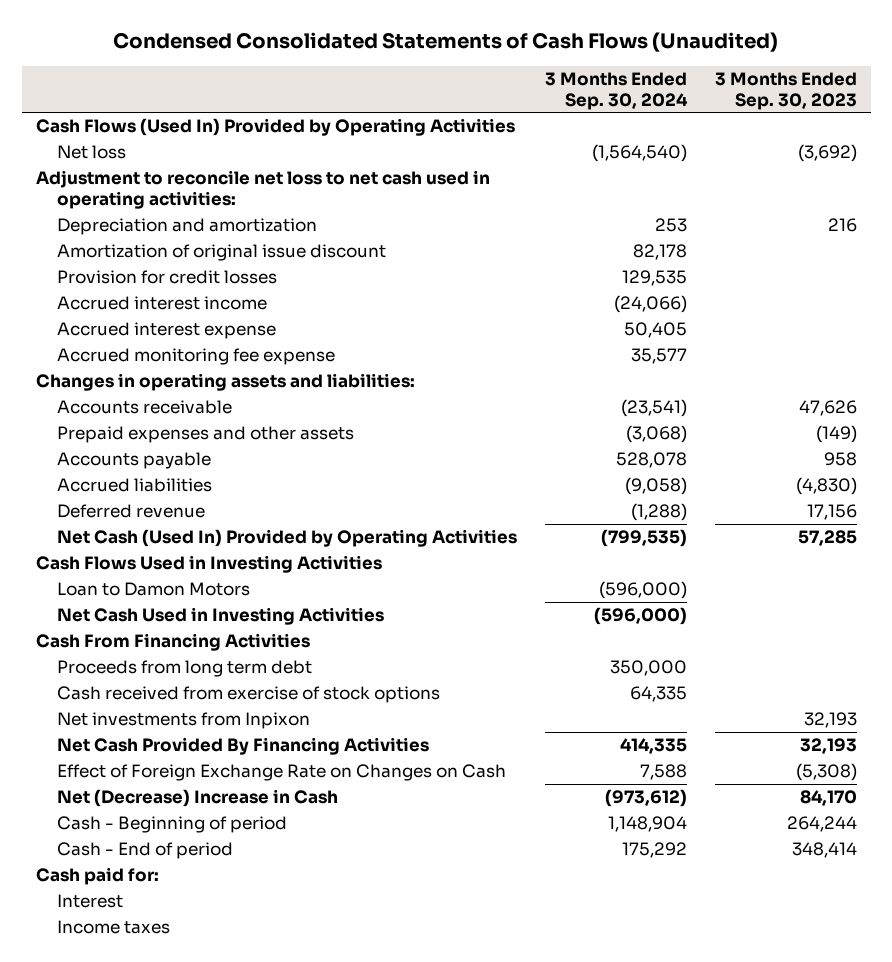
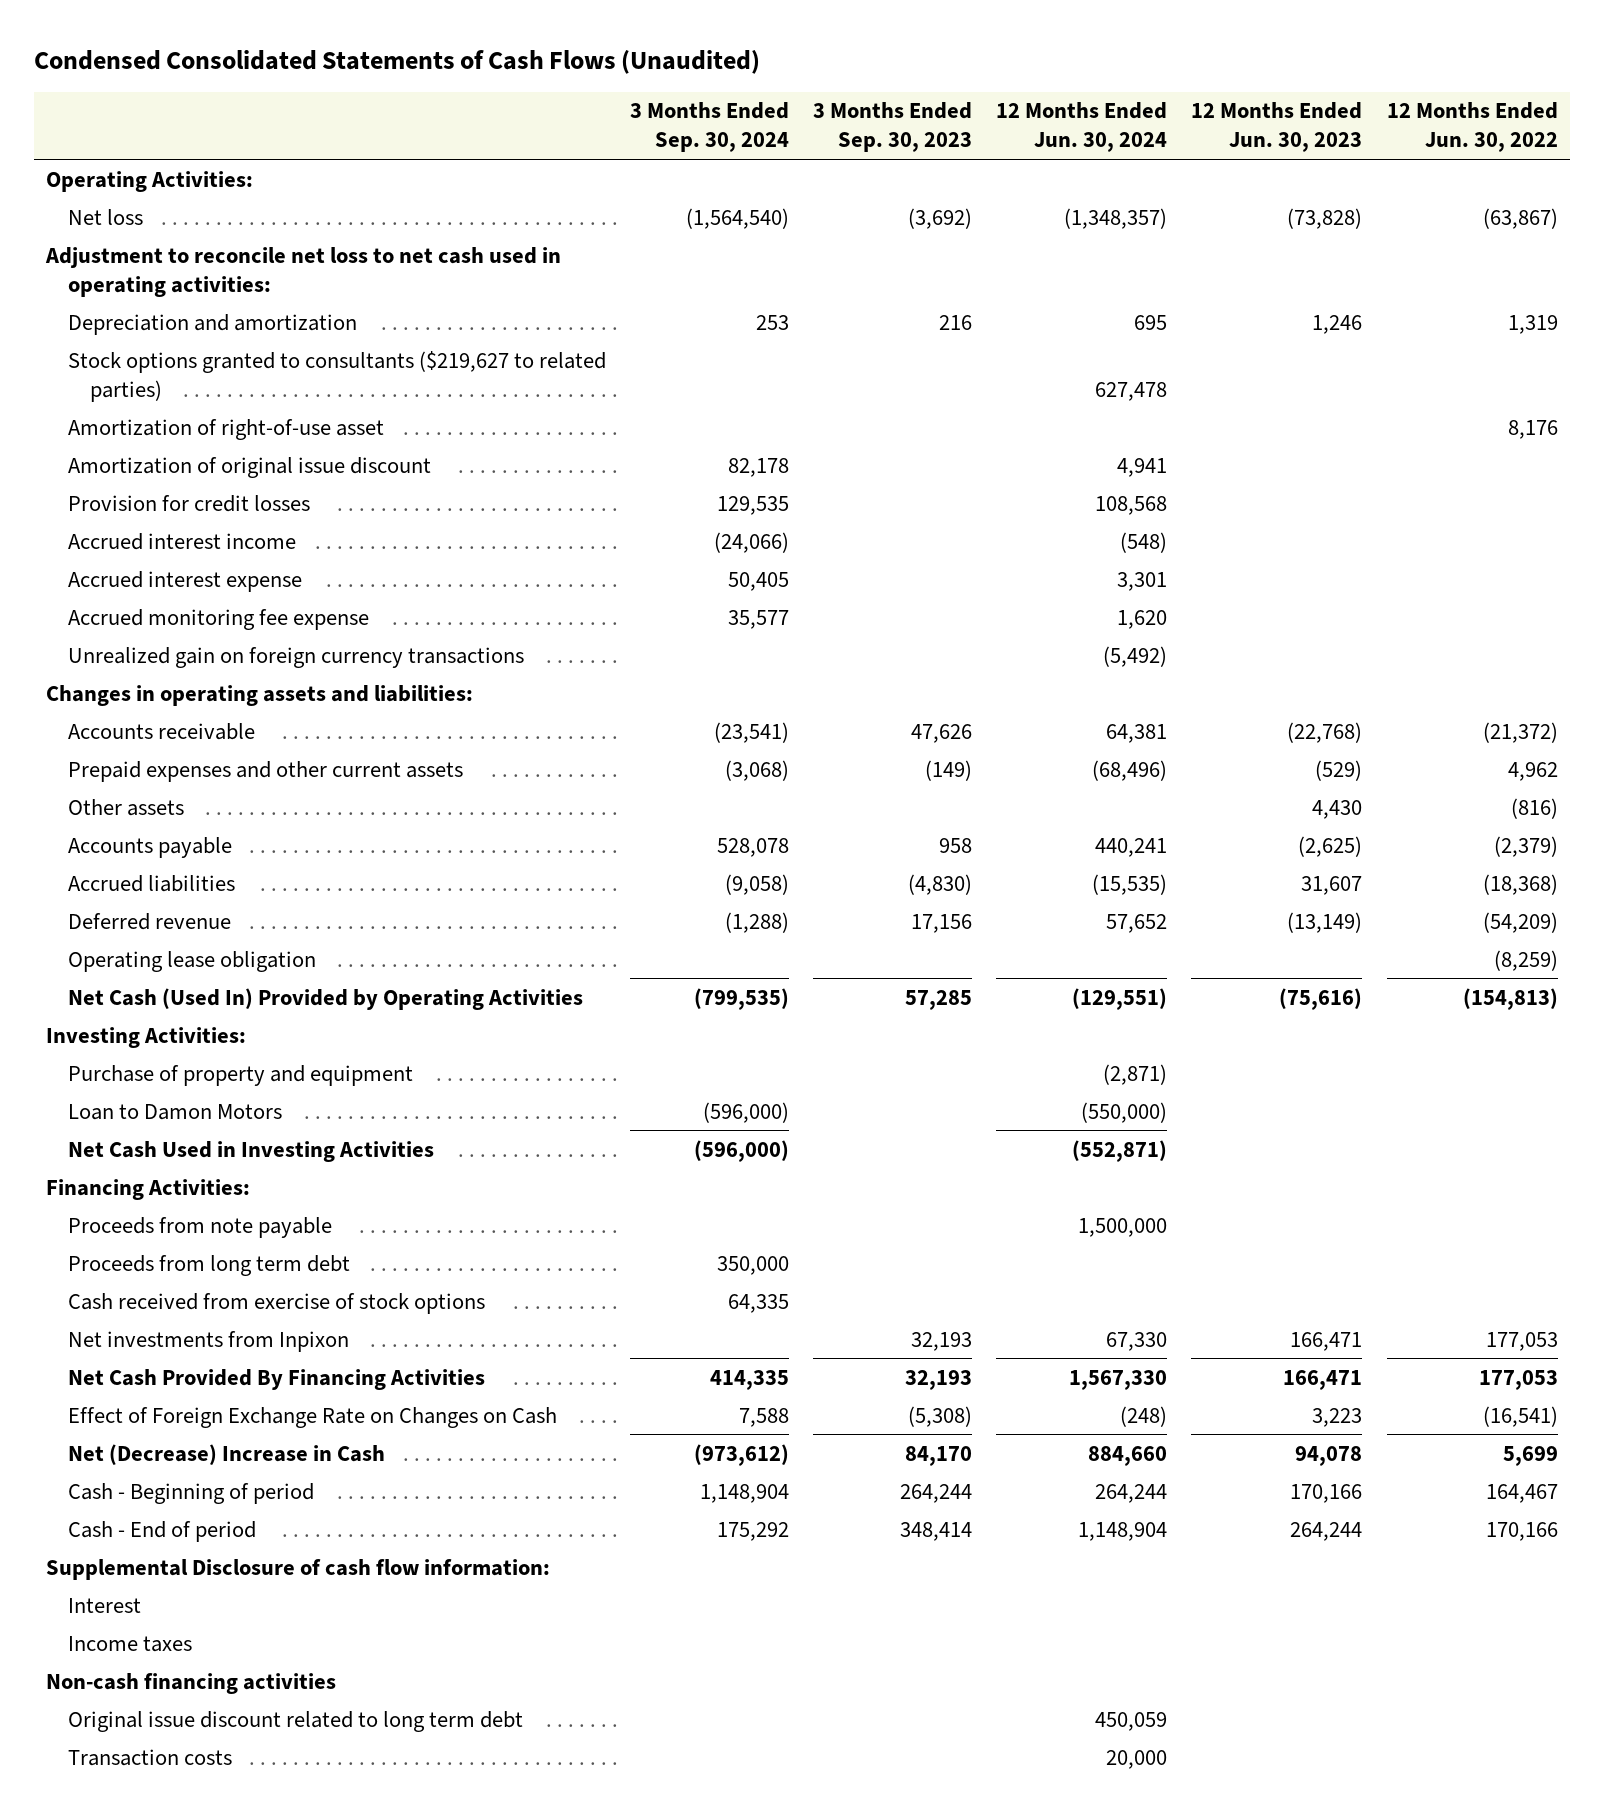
none -> [996,102,1168,153] 12 Months Ended Jun. 30, 2024
none -> [1191,102,1363,153] 12 Months Ended Jun. 30, 2023
none -> [1386,102,1558,153] 12 Months Ended Jun. 30, 2022
[35,118,515,137] Cash Flows (Used In) Provided by Operating Activities -> [46,170,254,192] Operating Activities:
none -> [67,350,606,402] Stock options granted to consultants ($219,627 to related parties)
none -> [67,418,384,440] Amortization of right-of-use asset
none -> [67,646,524,668] Unrealized gain on foreign currency transactions
[57,426,355,444] Prepaid expenses and other assets -> [67,760,463,782] Prepaid expenses and other current assets
none -> [67,798,184,816] Other assets
none -> [67,950,316,972] Operating lease obligation
[35,555,382,574] Cash Flows Used in Investing Activities -> [46,1026,247,1048] Investing Activities:
none -> [67,1064,413,1086] Purchase of property and equipment
[35,633,310,652] Cash From Financing Activities -> [46,1178,251,1200] Financing Activities:
none -> [67,1216,332,1238] Proceeds from note payable
[35,867,159,886] Cash paid for: -> none
none -> [46,1558,551,1580] Supplemental Disclosure of cash flow information:
none -> [46,1672,337,1694] Non-cash financing activities
none -> [67,1710,523,1732] Original issue discount related to long term debt
none -> [67,1748,232,1766] Transaction costs

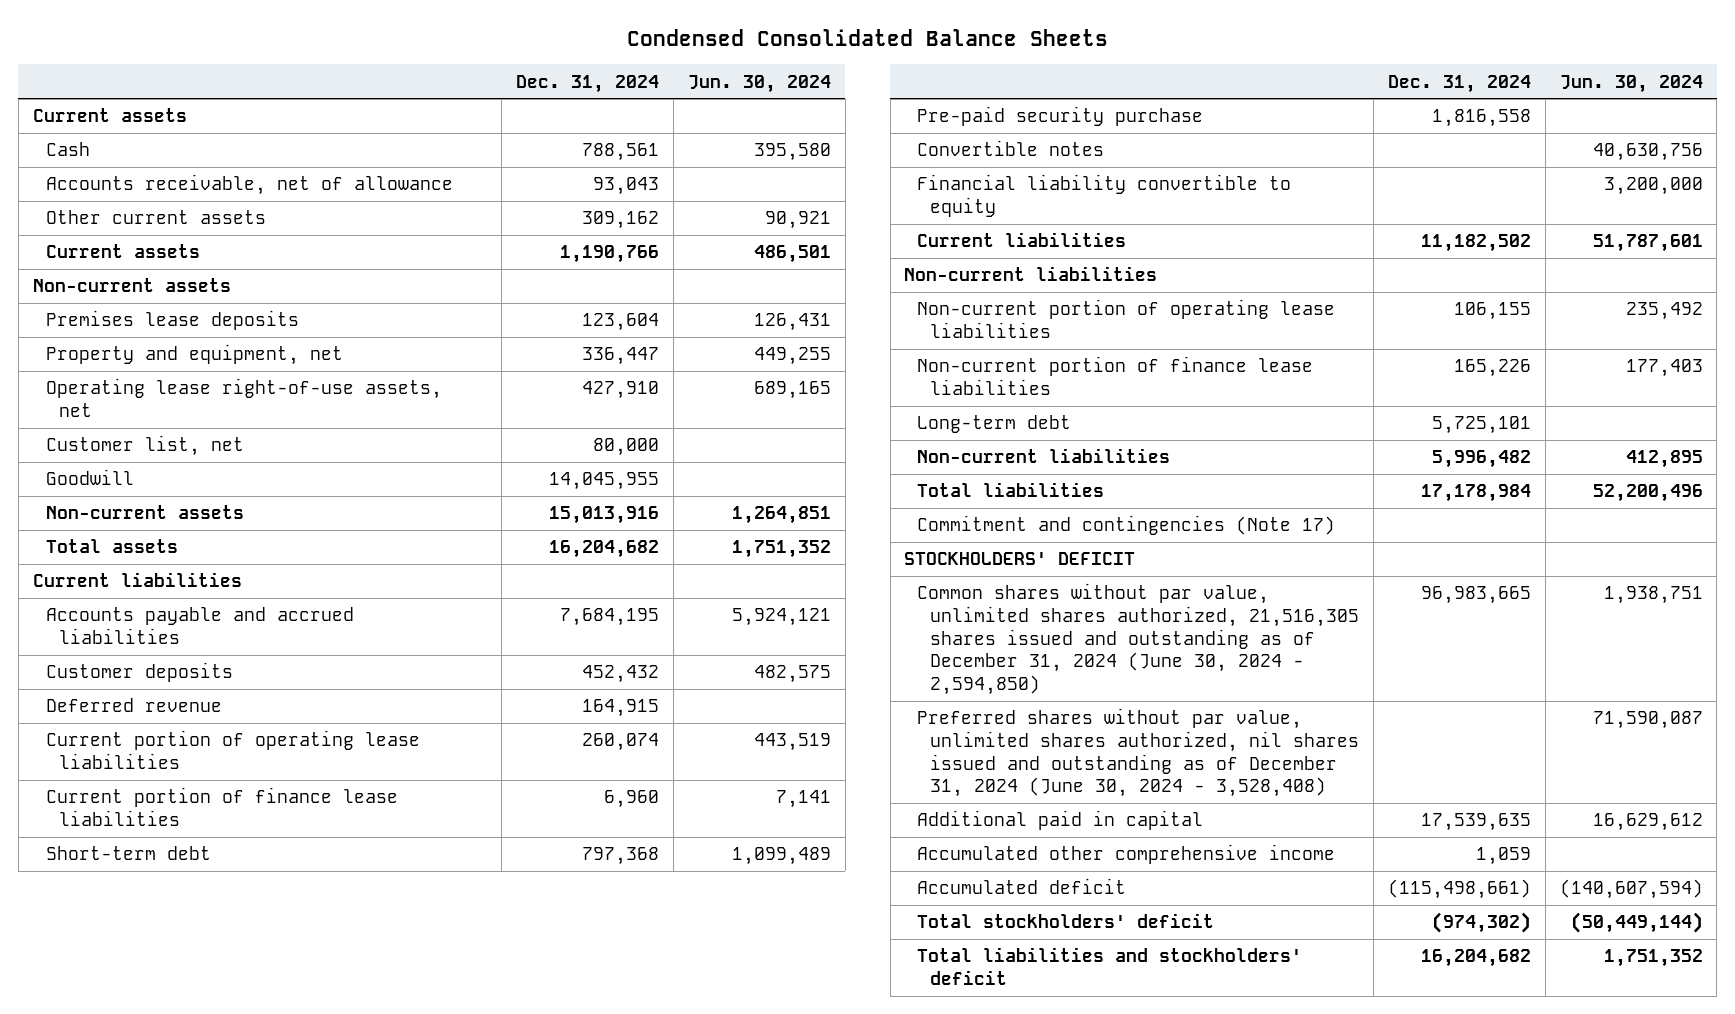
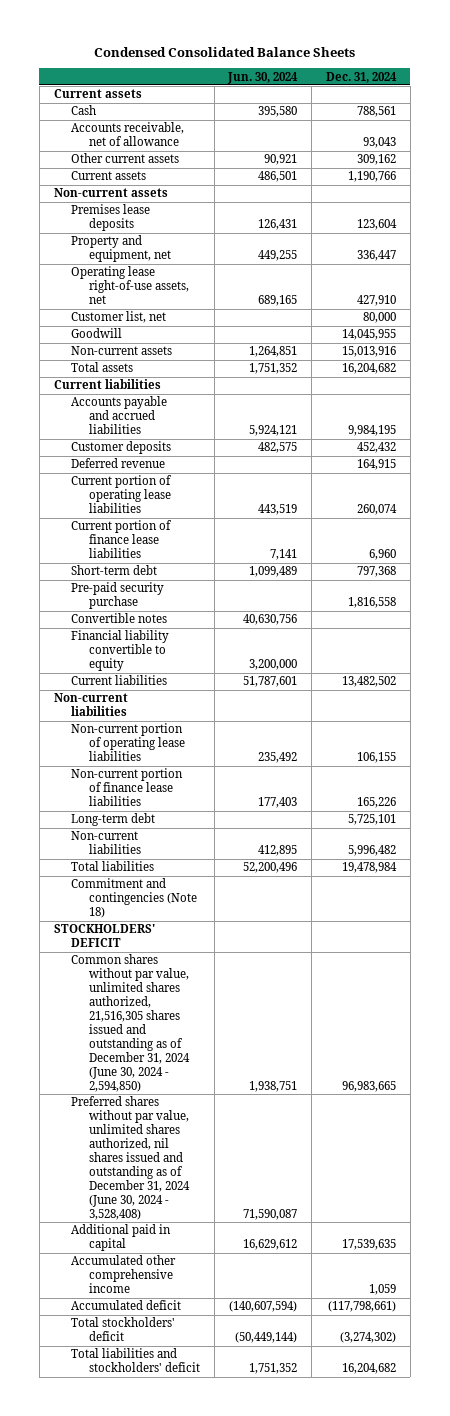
[560,608,660,627] 7,684,195 -> [347,425,396,437] 9,984,195
[1420,234,1531,253] 11,182,502 -> [341,676,396,688] 13,482,502
[1420,484,1531,503] 17,178,984 -> [341,862,397,874] 19,478,984
[917,515,1336,536] Commitment and contingencies (Note 17) -> [71,878,197,919] Commitment and contingencies (Note 18)
[1387,879,1531,900] (115,498,661) -> [327,1301,396,1313] (117,798,661)
[1431,912,1531,934] (974,302) -> [339,1332,396,1344] (3,274,302)

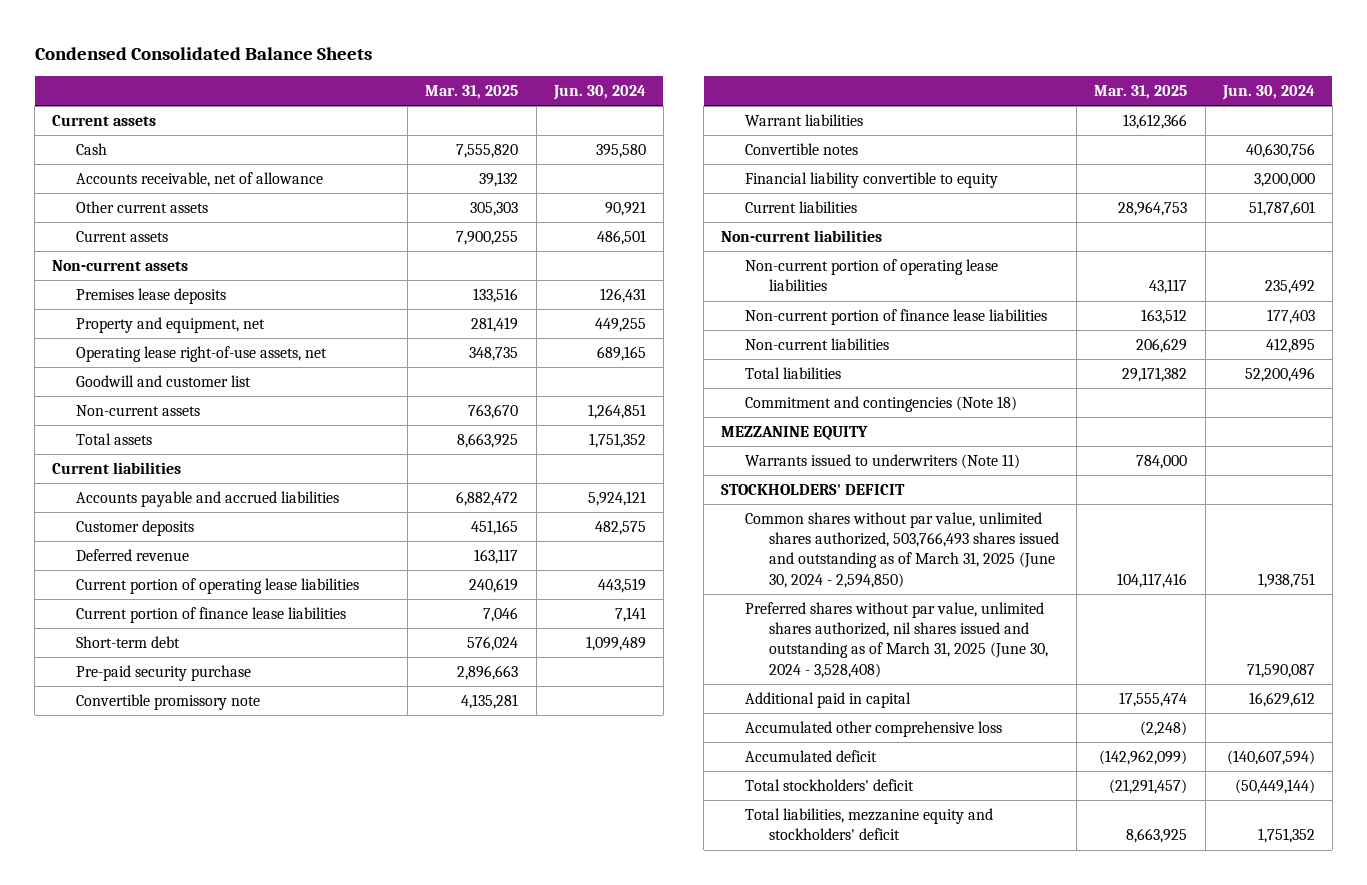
[325,71,397,83] Dec. 31, 2024 -> none
none -> [425,84,519,99] Mar. 31, 2025
[71,311,167,324] Customer list, net -> none
[71,328,123,339] Goodwill -> [76,375,252,388] Goodwill and customer list
none -> [76,694,261,711] Convertible promissory note
none -> [745,114,864,127] Warrant liabilities
[71,813,156,827] Long-term debt -> none
none -> [721,426,869,441] MEZZANINE EQUITY
none -> [745,454,1021,470] Warrants issued to underwriters (Note 11)
[71,954,190,1092] Common shares without par value, unlimited shares authorized, 21,516,305 shares issued and outstanding as of December 31, 2024 (June 30, 2024 - 2,594,850) -> [745,512,1059,588] Common shares without par value, unlimited shares authorized, 503,766,493 shares issued and outstanding as of March 31, 2025 (June 30, 2024 - 2,594,850)
[71,1096,190,1220] Preferred shares without par value, unlimited shares authorized, nil shares issued and outstanding as of December 31, 2024 (June 30, 2024 - 3,528,408) -> [745,602,1048,678] Preferred shares without par value, unlimited shares authorized, nil shares issued and outstanding as of March 31, 2025 (June 30, 2024 - 3,528,408)
[71,1255,177,1294] Accumulated other comprehensive income -> [745,721,1003,738] Accumulated other comprehensive loss
[71,1348,200,1373] Total liabilities and stockholders' deficit -> [745,808,994,841] Total liabilities, mezzanine equity and stockholders' deficit

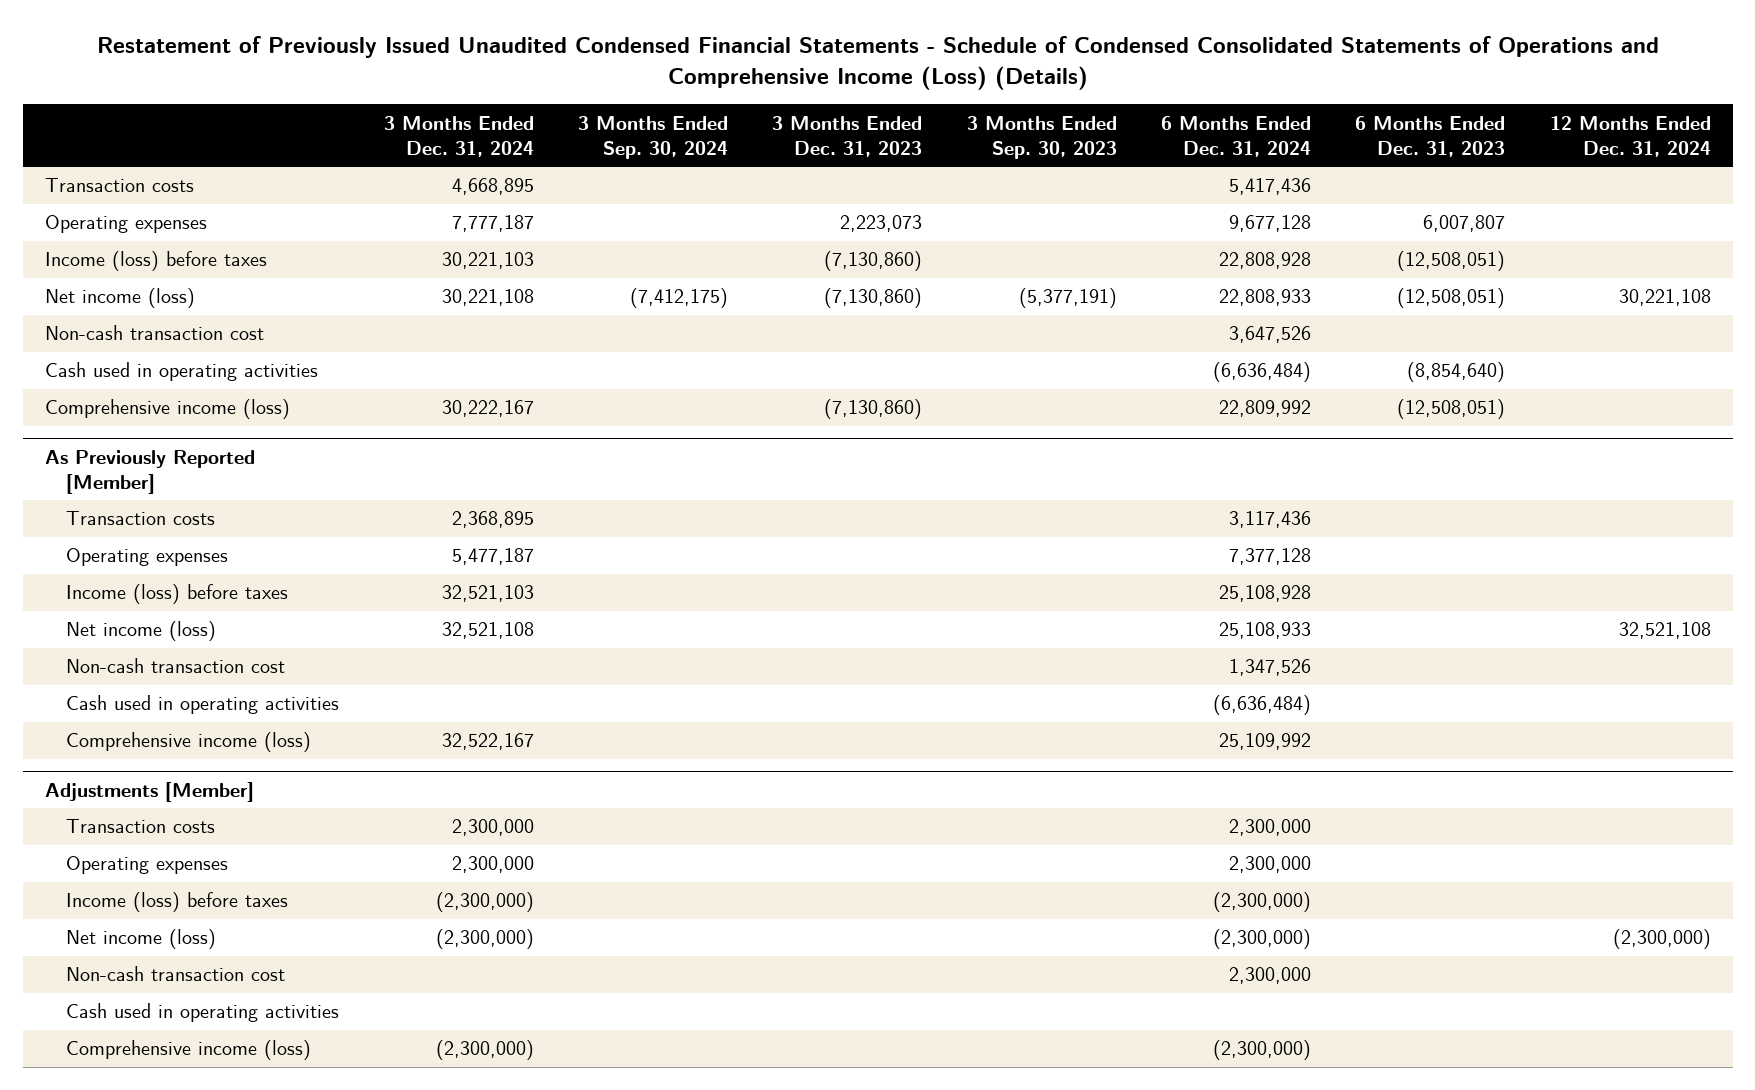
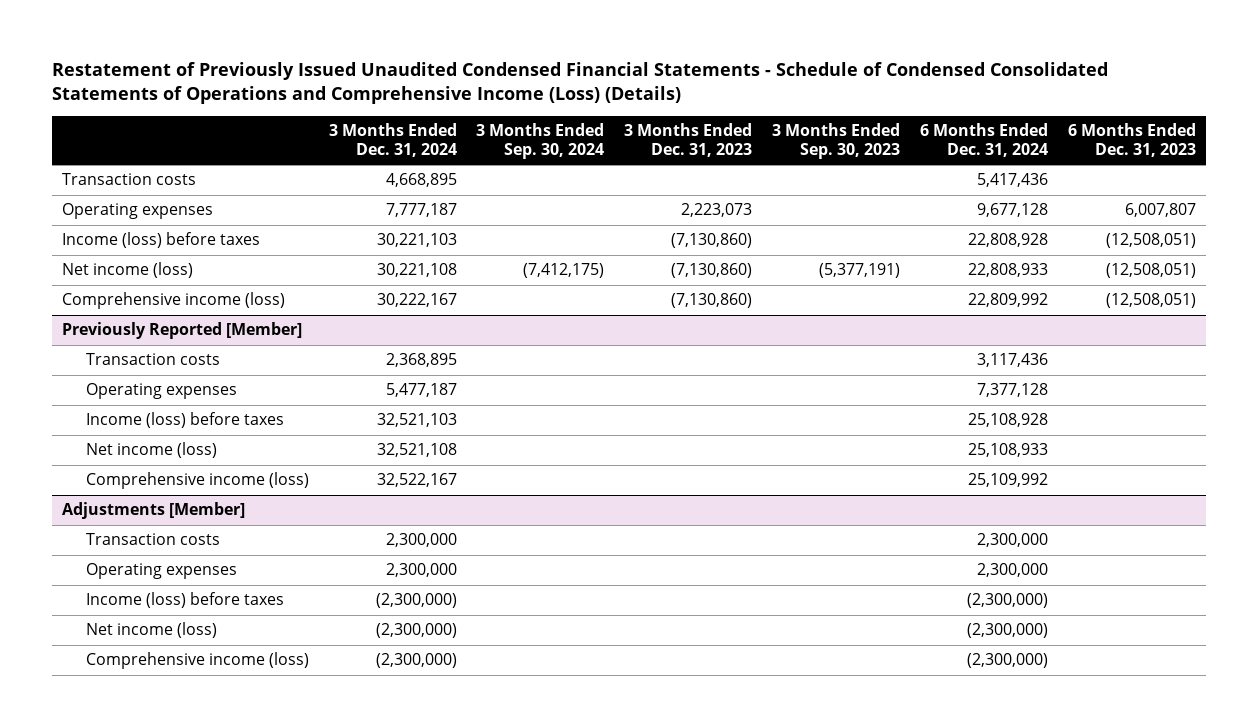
[1549,115,1711,157] 12 Months Ended Dec. 31, 2024 -> none
[44,325,264,341] Non-cash transaction cost -> none
[44,362,318,382] Cash used in operating activities -> none
[44,449,255,494] As Previously Reported [Member] -> [61,322,302,340] Previously Reported [Member]
[66,658,286,674] Non-cash transaction cost -> none
[66,695,340,715] Cash used in operating activities -> none
[66,966,286,982] Non-cash transaction cost -> none
[66,1003,340,1023] Cash used in operating activities -> none

